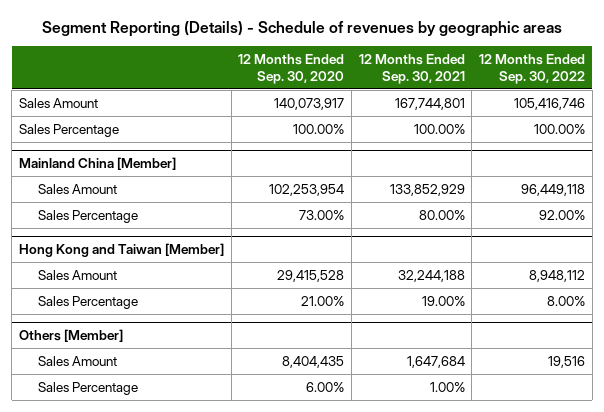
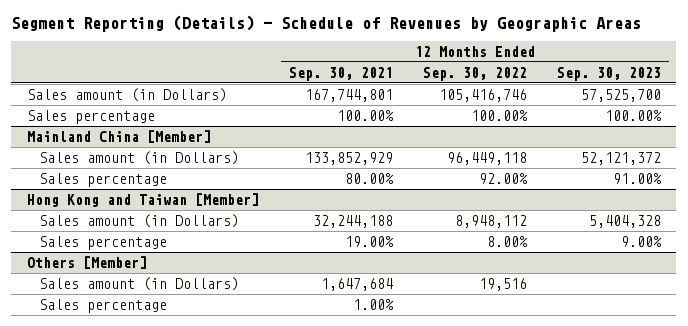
[42,20,563,37] Segment Reporting (Details) - Schedule of revenues by geographic areas -> [11,15,642,33] Segment Reporting (Details) - Schedule of Revenues by Geographic Areas
[238,54,345,85] 12 Months Ended Sep. 30, 2020 -> none
none -> [557,66,662,81] Sep. 30, 2023
[18,97,98,108] Sales Amount -> [26,87,227,102] Sales amount (in Dollars)
[18,123,119,137] Sales Percentage -> [26,109,155,124] Sales percentage
[37,183,117,194] Sales Amount -> [38,150,239,165] Sales amount (in Dollars)
[37,209,138,223] Sales Percentage -> [38,172,167,187] Sales percentage
[37,269,117,280] Sales Amount -> [38,213,239,228] Sales amount (in Dollars)
[37,295,138,309] Sales Percentage -> [38,235,167,250] Sales percentage
[37,355,117,366] Sales Amount -> [38,276,239,291] Sales amount (in Dollars)
[37,381,138,395] Sales Percentage -> [38,298,167,313] Sales percentage

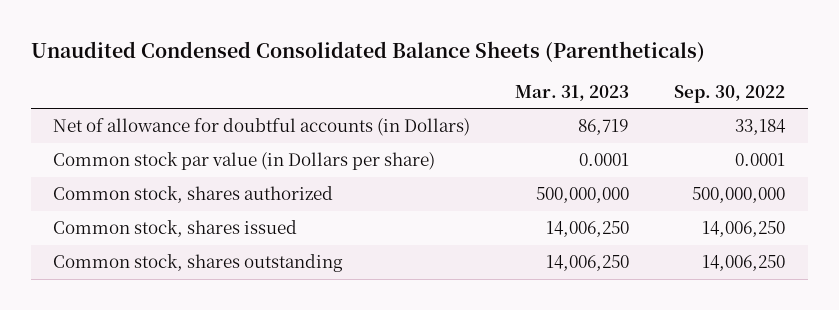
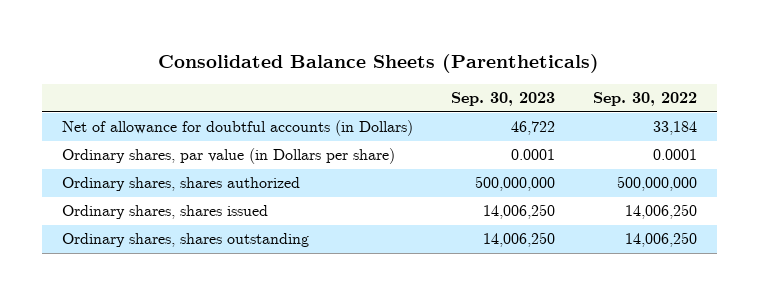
[30,40,705,62] Unaudited Condensed Consolidated Balance Sheets (Parentheticals) -> [158,53,600,73] Consolidated Balance Sheets (Parentheticals)
[515,84,630,101] Mar. 31, 2023 -> none
none -> [450,92,555,107] Sep. 30, 2023
[53,152,436,171] Common stock par value (in Dollars per share) -> [61,148,395,165] Ordinary shares, par value (in Dollars per share)
[53,186,334,204] Common stock, shares authorized -> [61,177,300,192] Ordinary shares, shares authorized
[53,220,298,238] Common stock, shares issued -> [61,205,268,220] Ordinary shares, shares issued
[53,254,344,273] Common stock, shares outstanding -> [61,233,309,248] Ordinary shares, shares outstanding

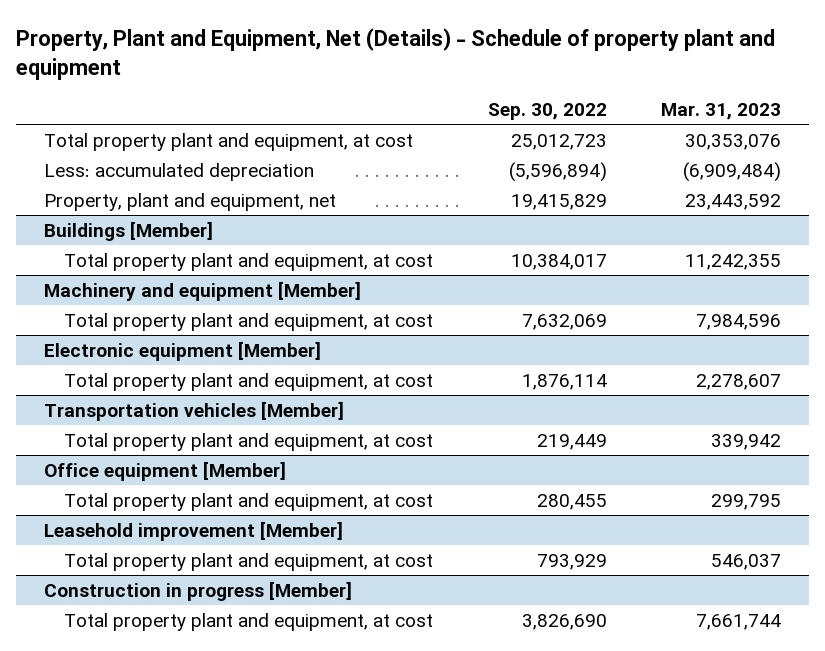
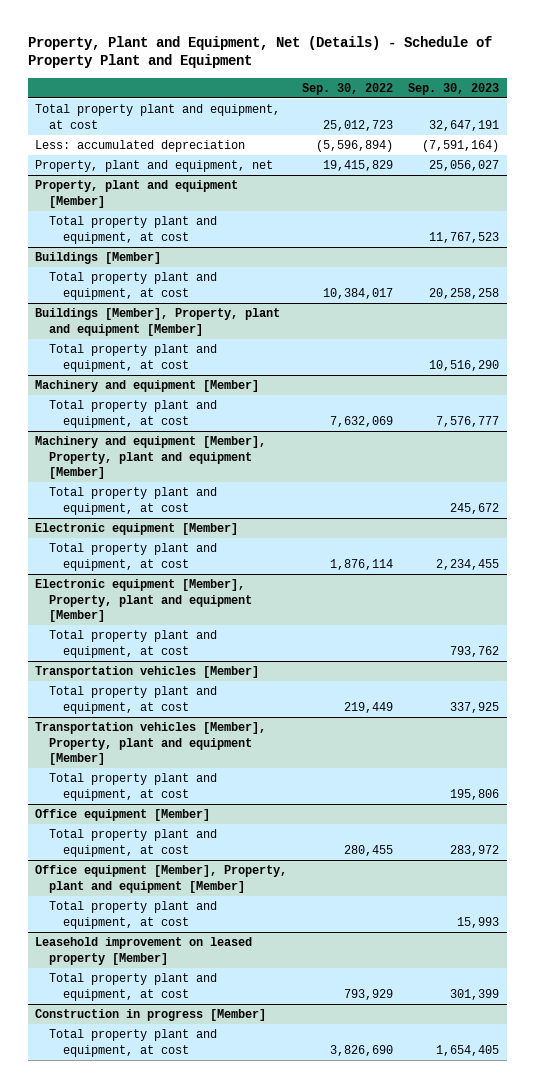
[16,27,776,80] Property, Plant and Equipment, Net (Details) - Schedule of property plant and equipment -> [27,35,492,69] Property, Plant and Equipment, Net (Details) - Schedule of Property Plant and Equipment
[661,102,782,120] Mar. 31, 2023 -> none
none -> [408,82,500,95] Sep. 30, 2023
none -> [35,179,239,208] Property, plant and equipment [Member]
none -> [49,215,218,244] Total property plant and equipment, at cost
none -> [35,307,281,336] Buildings [Member], Property, plant and equipment [Member]
none -> [49,343,218,372] Total property plant and equipment, at cost
none -> [35,435,267,480] Machinery and equipment [Member], Property, plant and equipment [Member]
none -> [49,486,218,515] Total property plant and equipment, at cost
none -> [35,578,253,623] Electronic equipment [Member], Property, plant and equipment [Member]
none -> [49,629,218,658] Total property plant and equipment, at cost
none -> [35,721,267,766] Transportation vehicles [Member], Property, plant and equipment [Member]
none -> [49,772,218,801] Total property plant and equipment, at cost
none -> [35,864,288,893] Office equipment [Member], Property, plant and equipment [Member]
none -> [49,900,218,929] Total property plant and equipment, at cost
[43,520,343,541] Leasehold improvement [Member] -> [35,936,253,965] Leasehold improvement on leased property [Member]

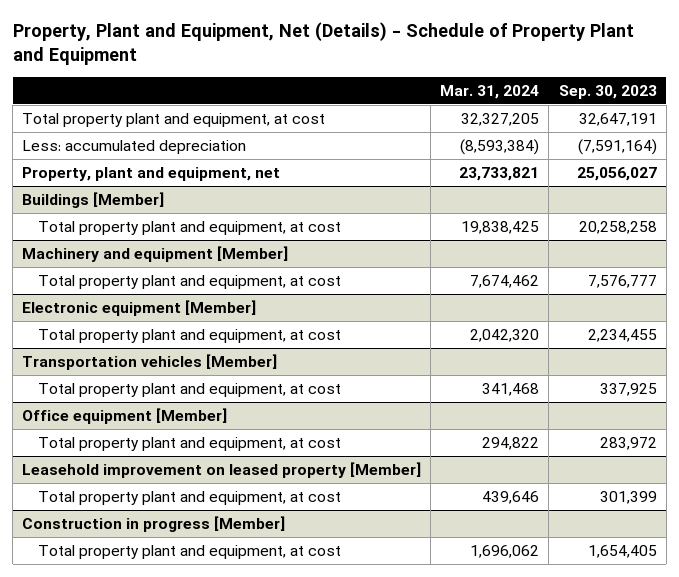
[302,82,394,95] Sep. 30, 2022 -> none
none -> [440,84,540,99] Mar. 31, 2024
[35,179,239,208] Property, plant and equipment [Member] -> none
[49,215,218,244] Total property plant and equipment, at cost -> none
[35,307,281,336] Buildings [Member], Property, plant and equipment [Member] -> none
[49,343,218,372] Total property plant and equipment, at cost -> none
[35,435,267,480] Machinery and equipment [Member], Property, plant and equipment [Member] -> none
[49,486,218,515] Total property plant and equipment, at cost -> none
[35,578,253,623] Electronic equipment [Member], Property, plant and equipment [Member] -> none
[49,629,218,658] Total property plant and equipment, at cost -> none
[35,721,267,766] Transportation vehicles [Member], Property, plant and equipment [Member] -> none
[49,772,218,801] Total property plant and equipment, at cost -> none
[35,864,288,893] Office equipment [Member], Property, plant and equipment [Member] -> none
[49,900,218,929] Total property plant and equipment, at cost -> none

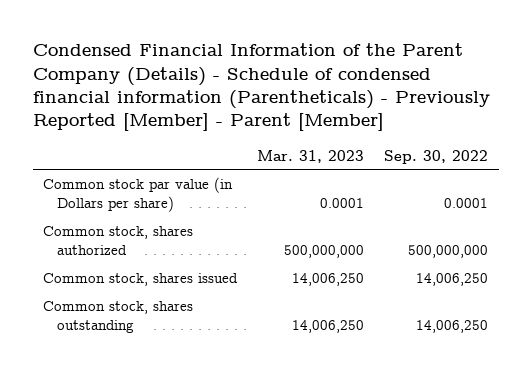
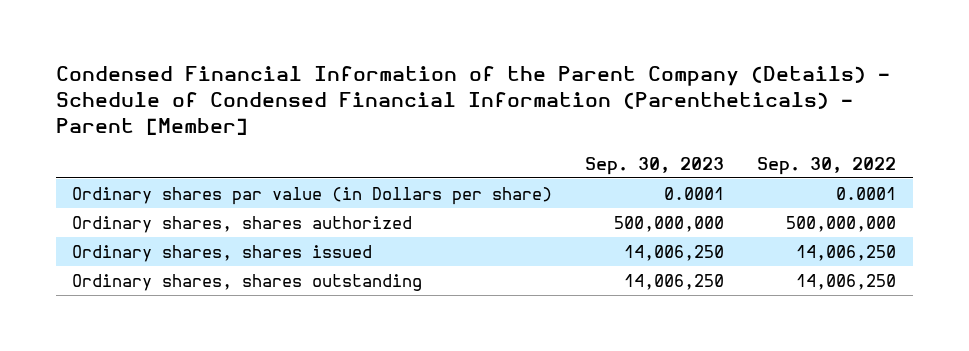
[32,43,490,132] Condensed Financial Information of the Parent Company (Details) - Schedule of condensed financial information (Parentheticals) - Previously Reported [Member] - Parent [Member] -> [55,66,890,135] Condensed Financial Information of the Parent Company (Details) - Schedule of Condensed Financial Information (Parentheticals) - Parent [Member]
[257,149,365,163] Mar. 31, 2023 -> none
none -> [585,156,725,175] Sep. 30, 2023
[42,177,233,213] Common stock par value (in Dollars per share) -> [72,186,553,205] Ordinary shares par value (in Dollars per share)
[42,226,193,256] Common stock, shares authorized -> [72,215,413,233] Ordinary shares, shares authorized
[42,273,238,287] Common stock, shares issued -> [72,244,373,262] Ordinary shares, shares issued
[42,301,193,334] Common stock, shares outstanding -> [72,273,423,291] Ordinary shares, shares outstanding

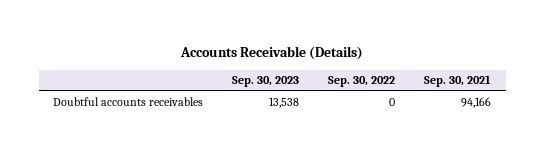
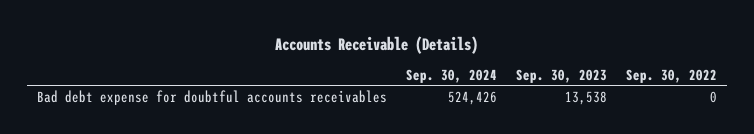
[424,75,492,88] Sep. 30, 2021 -> none
none -> [405,68,497,83] Sep. 30, 2024
[53,96,204,106] Doubtful accounts receivables -> [36,89,387,105] Bad debt expense for doubtful accounts receivables

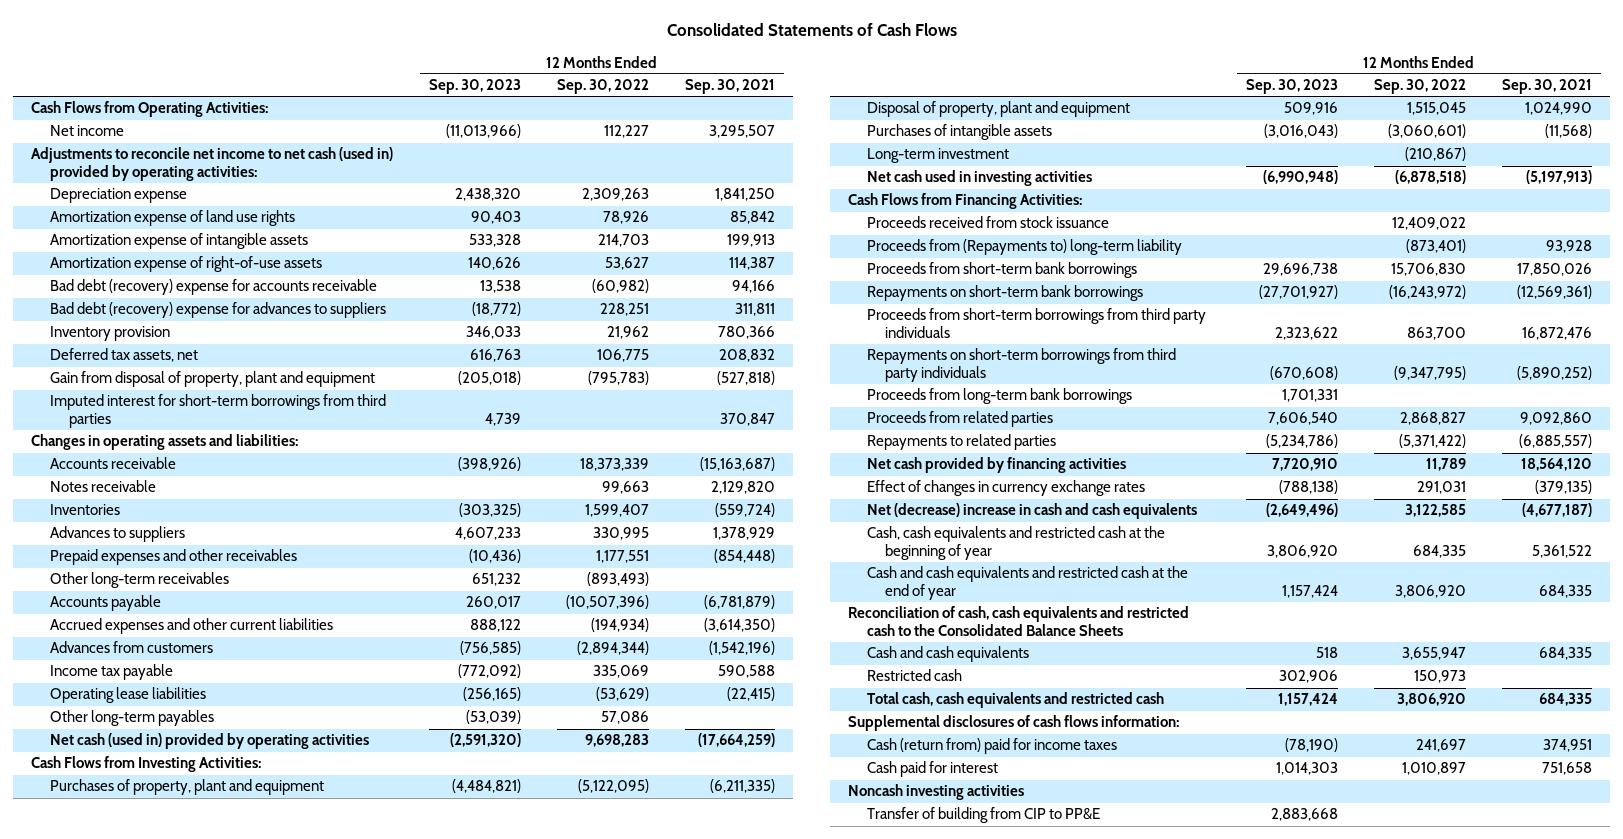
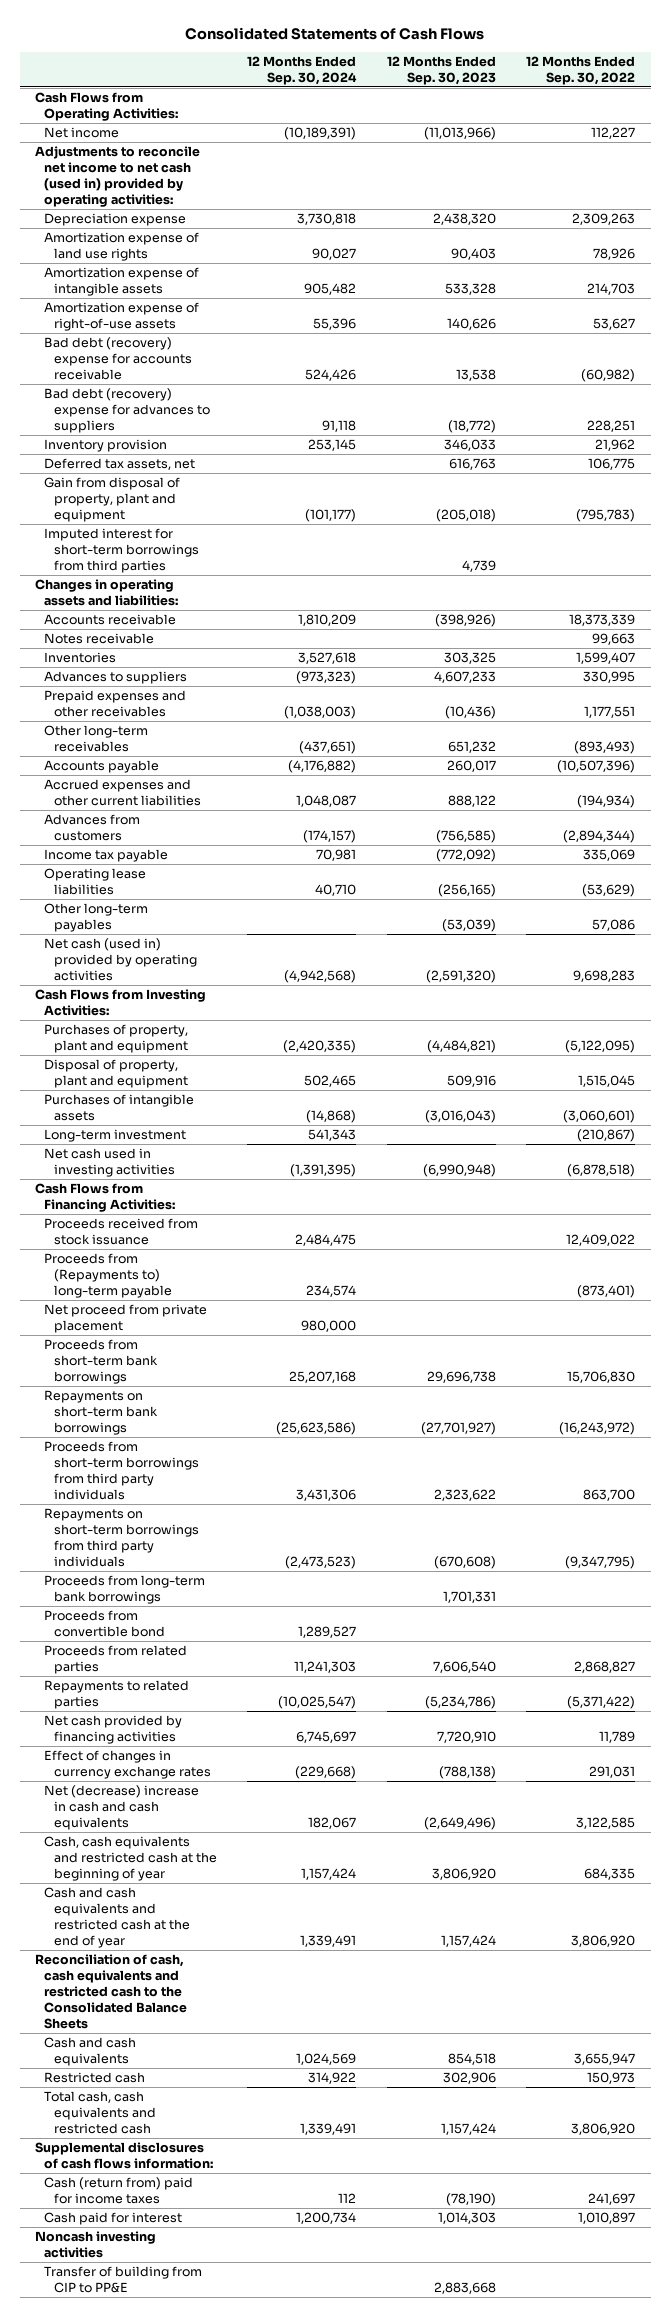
[685,79,776,95] Sep. 30, 2021 -> none
none -> [247,56,358,86] 12 Months Ended Sep. 30, 2024
[459,503,522,518] (303,325) -> [443,652,496,665] 303,325
[866,239,1182,256] Proceeds from (Repayments to) long-term liability -> [44,1253,172,1299] Proceeds from (Repayments to) long-term payable
none -> [44,1304,208,1334] Net proceed from private placement
none -> [44,1610,165,1638] Proceeds from convertible bond
[1315,647,1338,659] 518 -> [447,2053,496,2066] 854,518

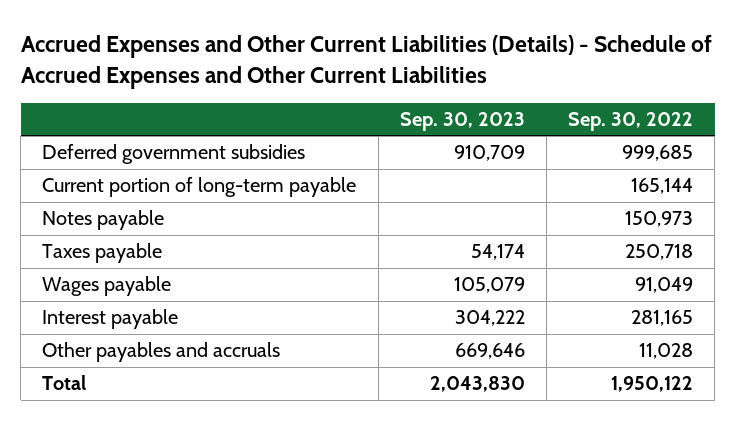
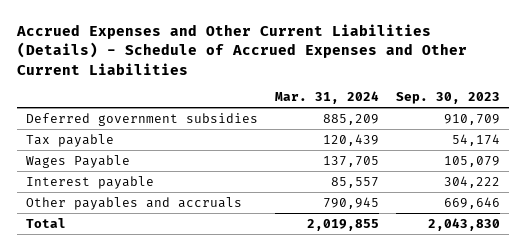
[568,111,694,131] Sep. 30, 2022 -> none
none -> [274,91,379,105] Mar. 31, 2024
[42,177,357,198] Current portion of long-term payable -> none
[42,210,165,231] Notes payable -> none
[42,243,163,264] Taxes payable -> [25,133,114,147] Tax payable
[42,276,172,297] Wages payable -> [25,154,130,168] Wages Payable

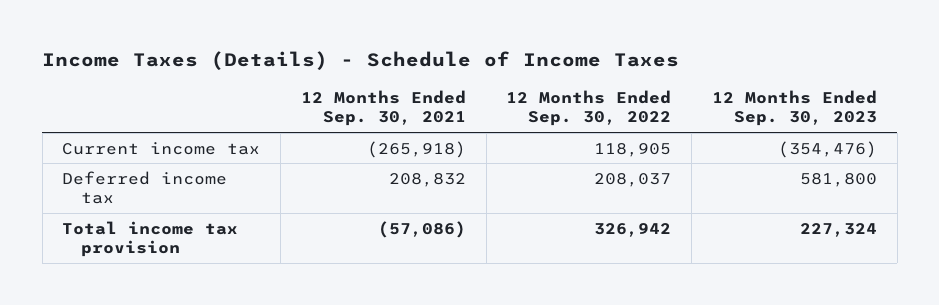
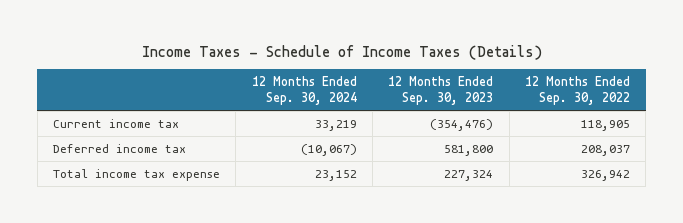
[42,51,680,71] Income Taxes (Details) - Schedule of Income Taxes -> [141,44,542,60] Income Taxes - Schedule of Income Taxes (Details)
[300,89,466,127] 12 Months Ended Sep. 30, 2021 -> none
none -> [251,76,357,106] 12 Months Ended Sep. 30, 2024
[62,220,239,258] Total income tax provision -> [53,168,221,181] Total income tax expense

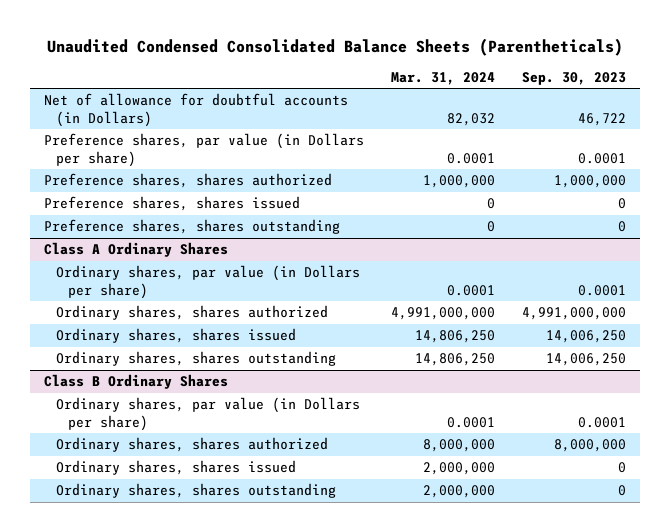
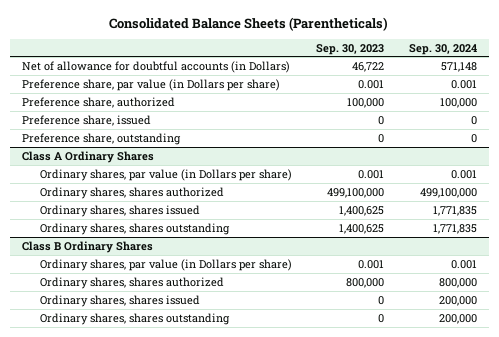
[46,37,623,56] Unaudited Condensed Consolidated Balance Sheets (Parentheticals) -> [109,16,389,31] Consolidated Balance Sheets (Parentheticals)
[390,71,495,85] Mar. 31, 2024 -> none
none -> [408,43,477,55] Sep. 30, 2024
[43,133,364,167] Preference shares, par value (in Dollars per share) -> [22,78,281,91] Preference share, par value (in Dollars per share)
[578,152,627,164] 0.0001 -> [358,79,385,89] 0.001
[43,173,332,189] Preference shares, shares authorized -> [22,96,176,108] Preference share, authorized
[554,175,627,189] 1,000,000 -> [347,97,385,108] 100,000
[43,196,300,212] Preference shares, shares issued -> [22,114,152,126] Preference share, issued
[43,219,340,235] Preference shares, shares outstanding -> [22,132,182,145] Preference share, outstanding
[578,284,627,296] 0.0001 -> [358,169,385,179] 0.001
[522,307,627,321] 4,991,000,000 -> [327,187,385,198] 499,100,000
[546,330,627,344] 14,006,250 -> [339,205,385,216] 1,400,625
[546,353,627,367] 14,006,250 -> [339,223,385,234] 1,400,625
[578,416,627,428] 0.0001 -> [358,259,385,269] 0.001
[554,439,627,453] 8,000,000 -> [346,277,385,288] 800,000

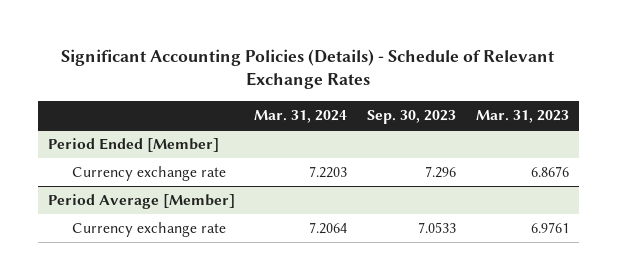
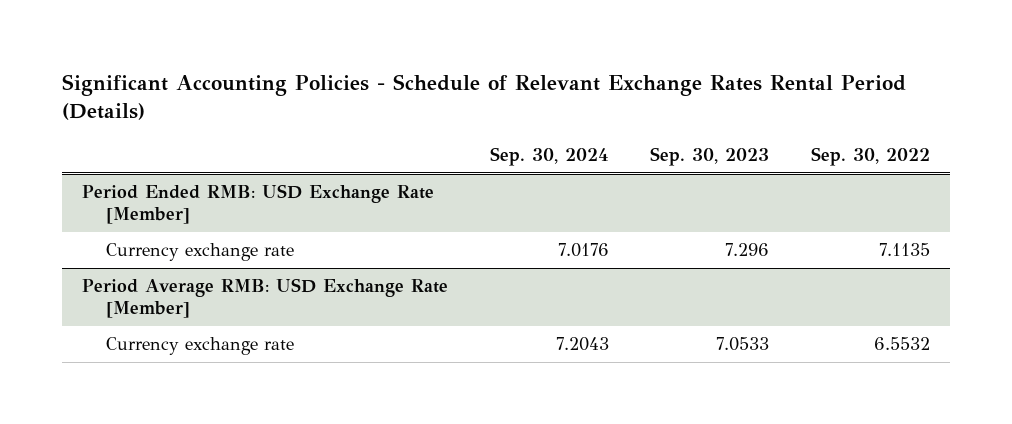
[61,48,555,90] Significant Accounting Policies (Details) - Schedule of Relevant Exchange Rates -> [61,73,906,121] Significant Accounting Policies - Schedule of Relevant Exchange Rates Rental Period (Details)
[254,109,348,123] Mar. 31, 2024 -> none
[475,109,569,123] Mar. 31, 2023 -> none
none -> [489,146,609,166] Sep. 30, 2024
none -> [810,146,930,166] Sep. 30, 2022
[47,138,219,153] Period Ended [Member] -> [82,184,435,225] Period Ended RMB: USD Exchange Rate [Member]
[47,194,235,210] Period Average [Member] -> [82,278,449,319] Period Average RMB: USD Exchange Rate [Member]

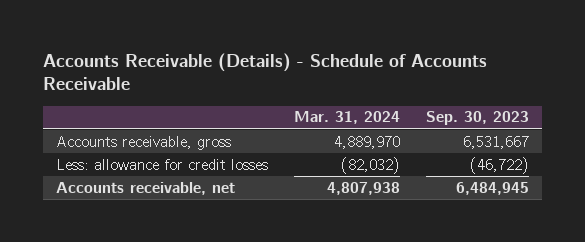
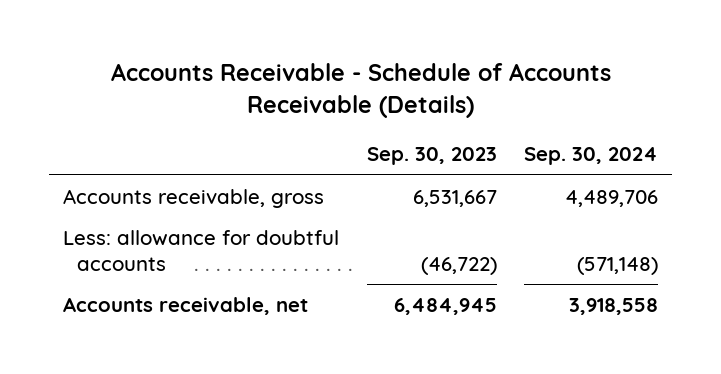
[42,52,487,91] Accounts Receivable (Details) - Schedule of Accounts Receivable -> [110,62,611,118] Accounts Receivable - Schedule of Accounts Receivable (Details)
[293,111,400,125] Mar. 31, 2024 -> none
none -> [524,147,659,166] Sep. 30, 2024
[55,158,268,170] Less: allowance for credit losses -> [62,229,339,271] Less: allowance for doubtful accounts

